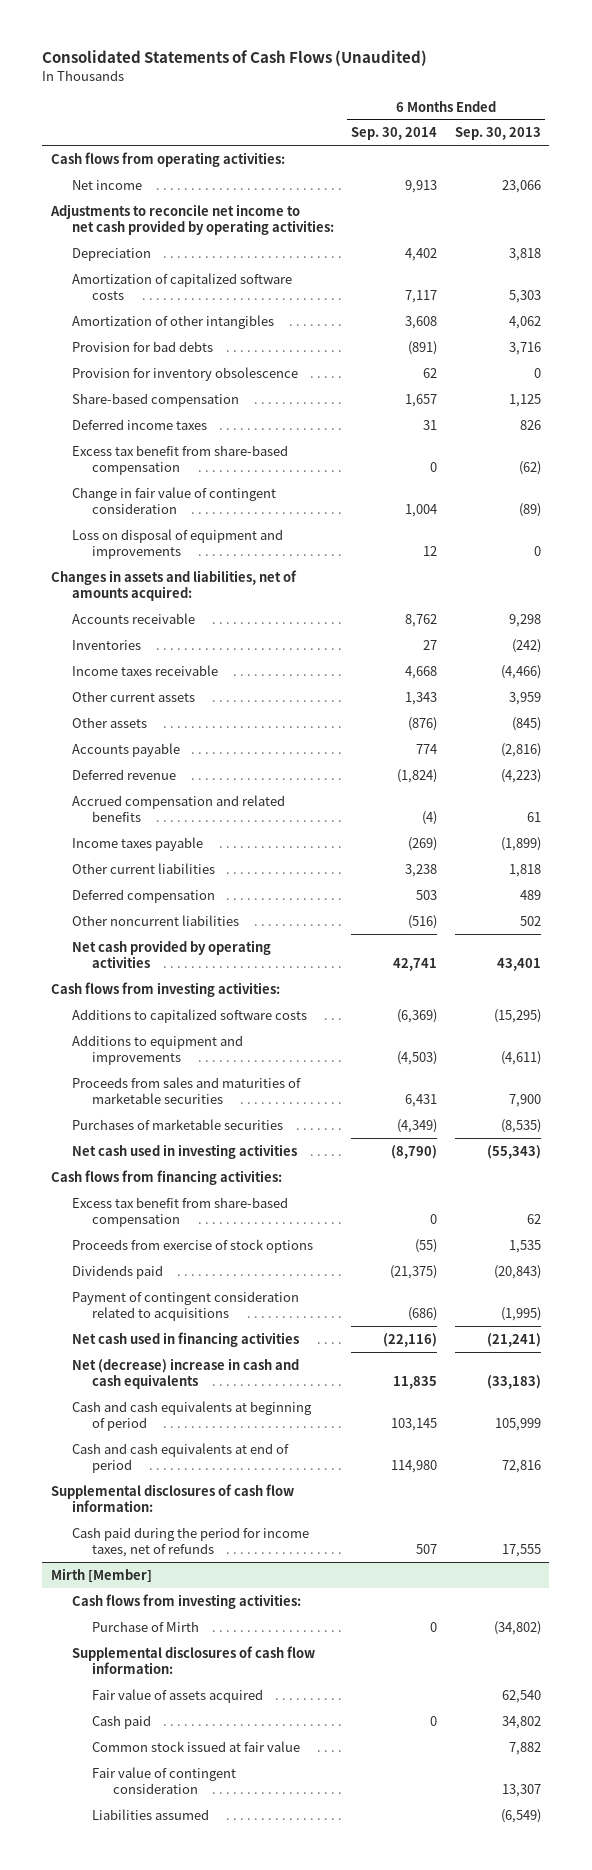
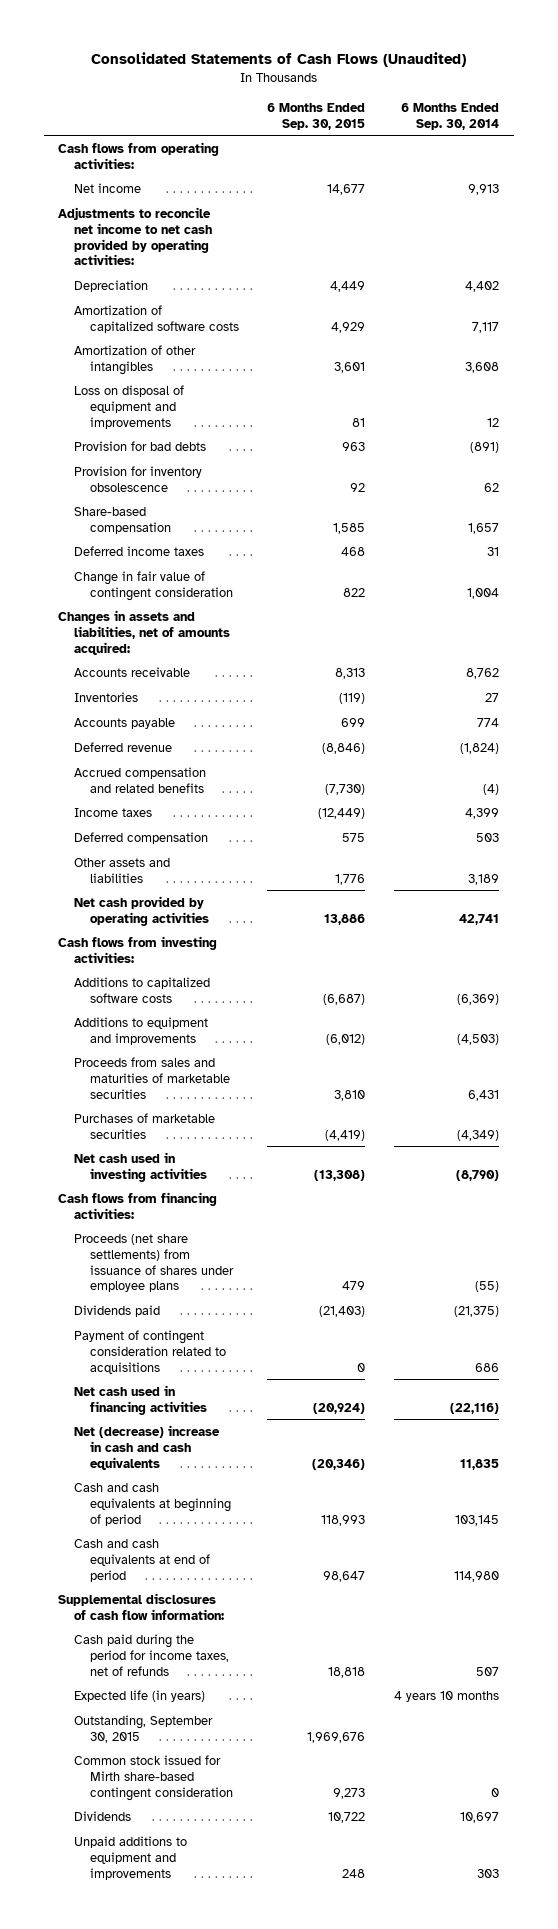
[454,127,541,141] Sep. 30, 2013 -> none
none -> [267,102,366,130] 6 Months Ended Sep. 30, 2015
[71,528,283,560] Loss on disposal of equipment and improvements -> [74,384,185,429] Loss on disposal of equipment and improvements
[71,444,288,476] Excess tax benefit from share-based compensation -> none
[71,664,218,676] Income taxes receivable -> none
[71,690,195,702] Other current assets -> none
[71,716,147,728] Other assets -> none
[71,862,215,874] Other current liabilities -> none
[71,836,203,851] Income taxes payable -> [74,807,153,817] Income taxes
[408,836,438,851] (269) -> [465,807,500,819] 4,399
[71,914,239,926] Other noncurrent liabilities -> none
none -> [74,857,171,883] Other assets and liabilities
[71,1196,288,1228] Excess tax benefit from share-based compensation -> none
[71,1238,313,1253] Proceeds from exercise of stock options -> [74,1233,234,1293] Proceeds (net share settlements) from issuance of shares under employee plans
[408,1307,438,1322] (686) -> [475,1362,500,1372] 686
[51,1567,153,1583] Mirth [Member] -> none
[71,1593,301,1609] Cash flows from investing activities: -> none
[92,1620,200,1632] Purchase of Mirth -> none
[71,1645,315,1675] Supplemental disclosures of cash flow information: -> none
[92,1688,264,1703] Fair value of assets acquired -> none
[92,1714,152,1729] Cash paid -> none
[92,1740,301,1752] Common stock issued at fair value -> none
[92,1766,237,1795] Fair value of contingent consideration -> none
[92,1808,210,1820] Liabilities assumed -> none
none -> [74,1689,206,1702] Expected life (in years)
none -> [74,1714,214,1743] Outstanding, September 30, 2015
none -> [74,1754,233,1801] Common stock issued for Mirth share-based contingent consideration
none -> [74,1810,132,1821] Dividends
none -> [74,1835,188,1880] Unpaid additions to equipment and improvements

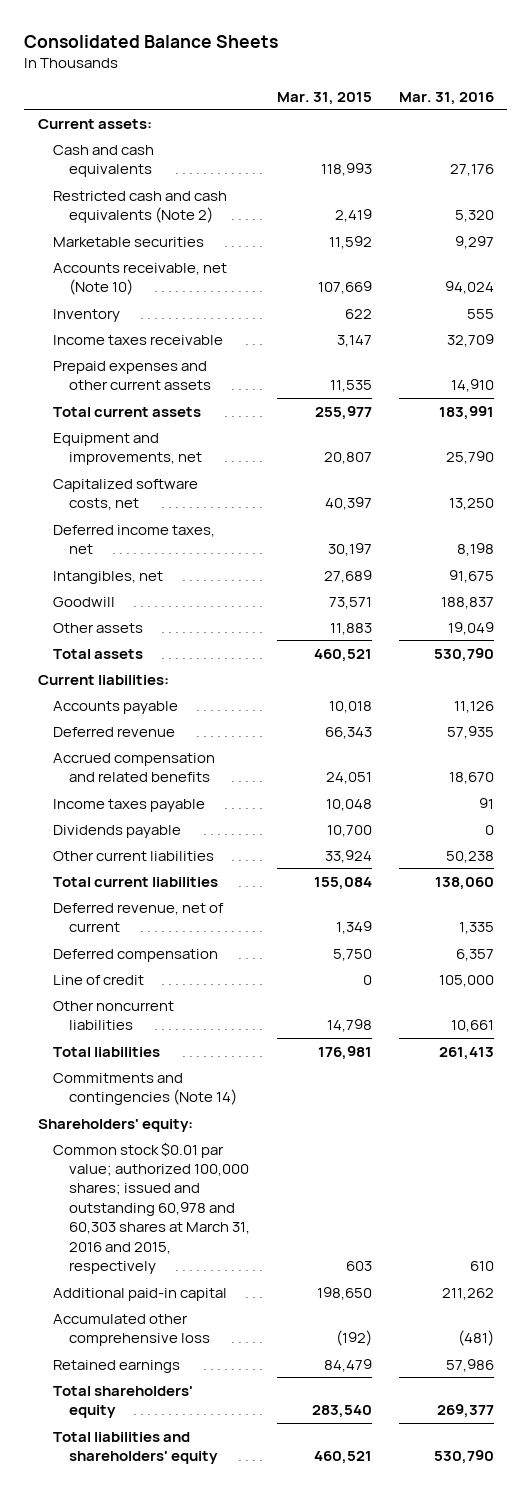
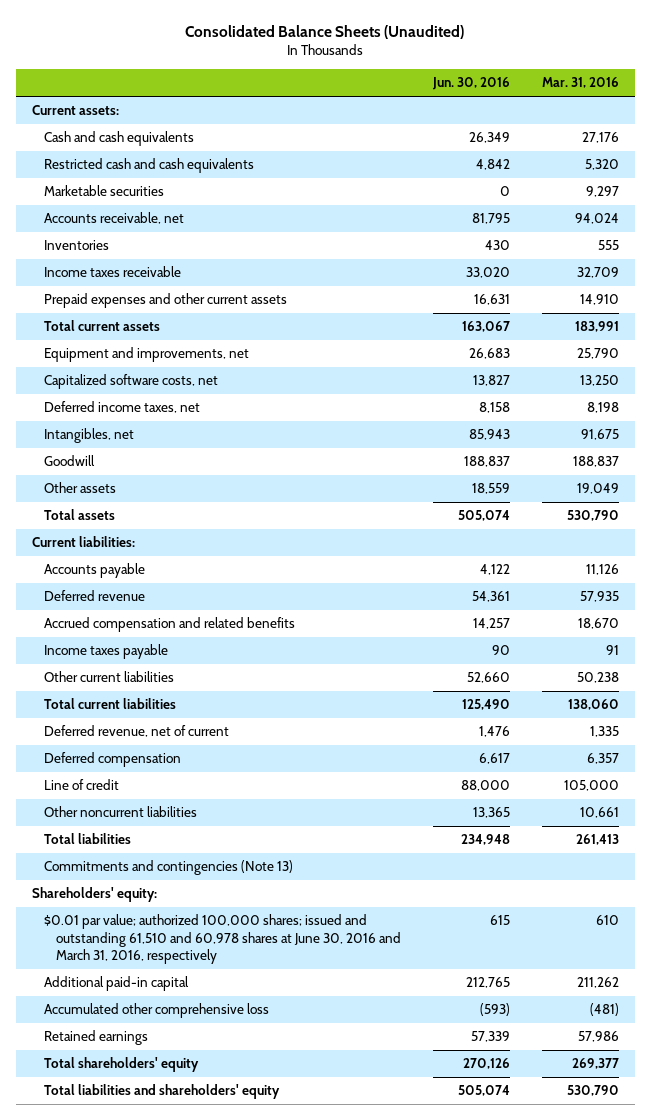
[24,34,279,48] Consolidated Balance Sheets -> [185,24,465,39] Consolidated Balance Sheets (Unaudited)
[276,91,372,105] Mar. 31, 2015 -> none
none -> [431,77,510,91] Jun. 30, 2016
[53,190,228,224] Restricted cash and cash equivalents (Note 2) -> [43,158,254,174] Restricted cash and cash equivalents
[53,262,228,296] Accounts receivable, net (Note 10) -> [43,212,184,225] Accounts receivable, net
[53,308,121,322] Inventory -> [43,240,109,251] Inventories
[53,824,182,838] Dividends payable -> none
[53,1072,237,1106] Commitments and contingencies (Note 14) -> [43,860,293,876] Commitments and contingencies (Note 13)
[53,1141,250,1275] Common stock $0.01 par value; authorized 100,000 shares; issued and outstanding 60,978 and 60,303 shares at March 31, 2016 and 2015, respectively -> [43,914,401,965] $0.01 par value; authorized 100,000 shares; issued and outstanding 61,510 and 60,978 shares at June 30, 2016 and March 31, 2016, respectively

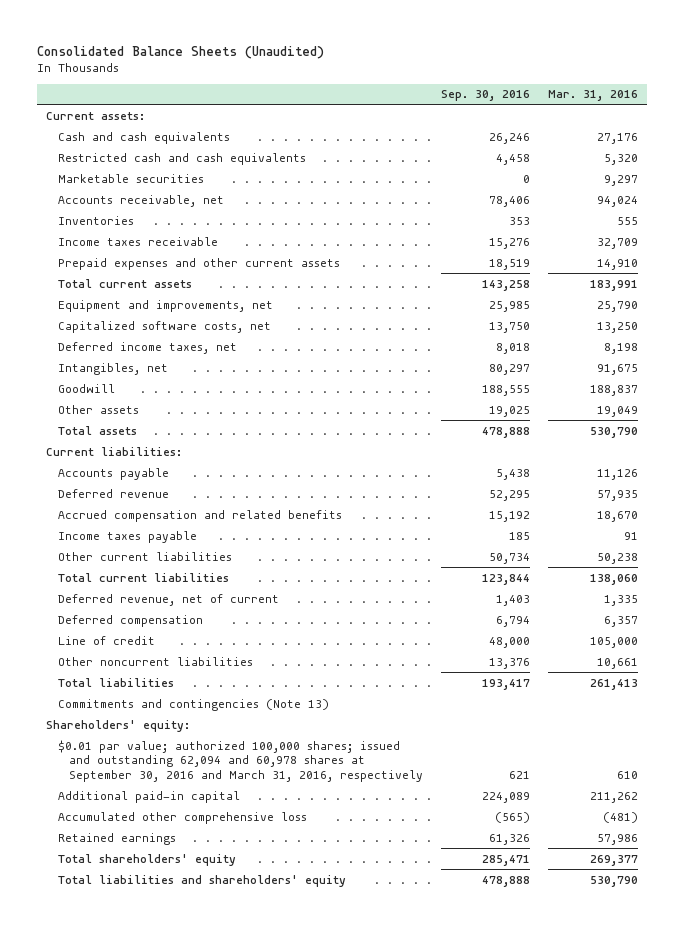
[431,77,510,91] Jun. 30, 2016 -> none
none -> [440,90,530,102] Sep. 30, 2016
[43,914,401,965] $0.01 par value; authorized 100,000 shares; issued and outstanding 61,510 and 60,978 shares at June 30, 2016 and March 31, 2016, respectively -> [57,739,423,782] $0.01 par value; authorized 100,000 shares; issued and outstanding 62,094 and 60,978 shares at September 30, 2016 and March 31, 2016, respectively

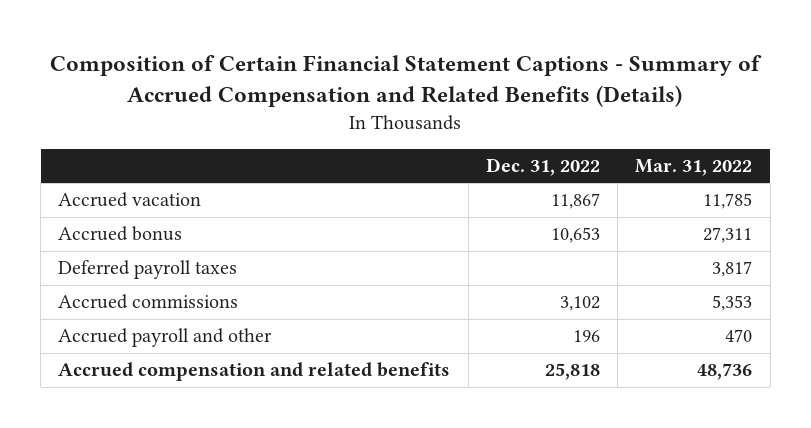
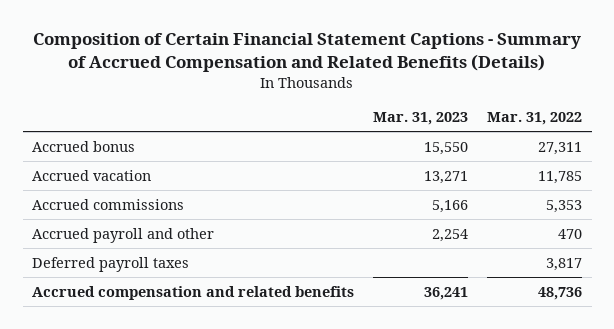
[485,158,600,177] Dec. 31, 2022 -> none
none -> [373,112,469,126] Mar. 31, 2023
[58,192,202,208] Accrued vacation -> [32,169,152,181] Accrued vacation
[58,260,238,280] Deferred payroll taxes -> [32,256,190,272] Deferred payroll taxes

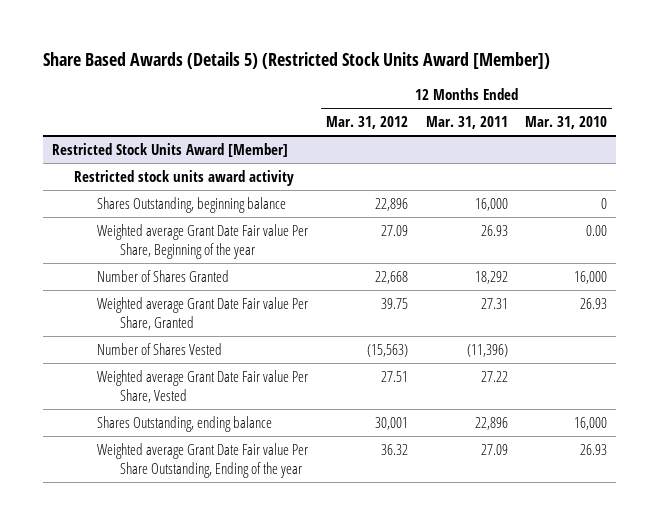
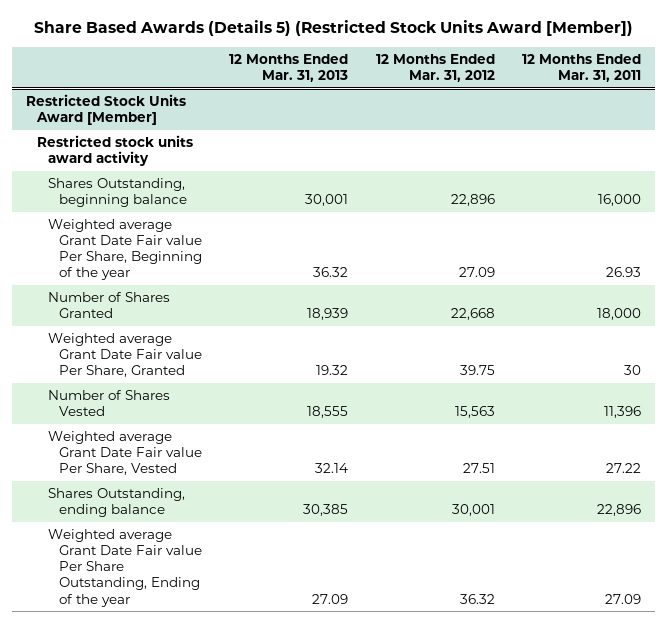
[525,116,608,130] Mar. 31, 2010 -> none
none -> [229,54,349,83] 12 Months Ended Mar. 31, 2013
[474,270,508,284] 18,292 -> [597,308,642,321] 18,000
[480,297,508,309] 27.31 -> [624,365,642,376] 30
[366,343,408,357] (15,563) -> [454,406,495,419] 15,563
[466,343,508,357] (11,396) -> [604,406,642,419] 11,396

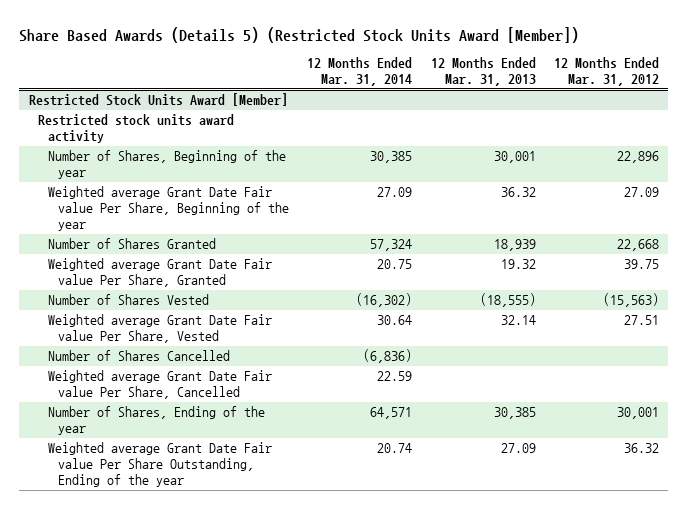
[522,54,642,83] 12 Months Ended Mar. 31, 2011 -> none
none -> [307,57,413,87] 12 Months Ended Mar. 31, 2014
[47,178,187,208] Shares Outstanding, beginning balance -> [47,150,286,180] Number of Shares, Beginning of the year
[307,406,349,419] 18,555 -> [479,293,536,308] (18,555)
[454,406,495,419] 15,563 -> [603,293,660,308] (15,563)
none -> [47,350,230,362] Number of Shares Cancelled
none -> [47,370,272,400] Weighted average Grant Date Fair value Per Share, Cancelled
[47,488,185,518] Shares Outstanding, ending balance -> [47,406,265,436] Number of Shares, Ending of the year

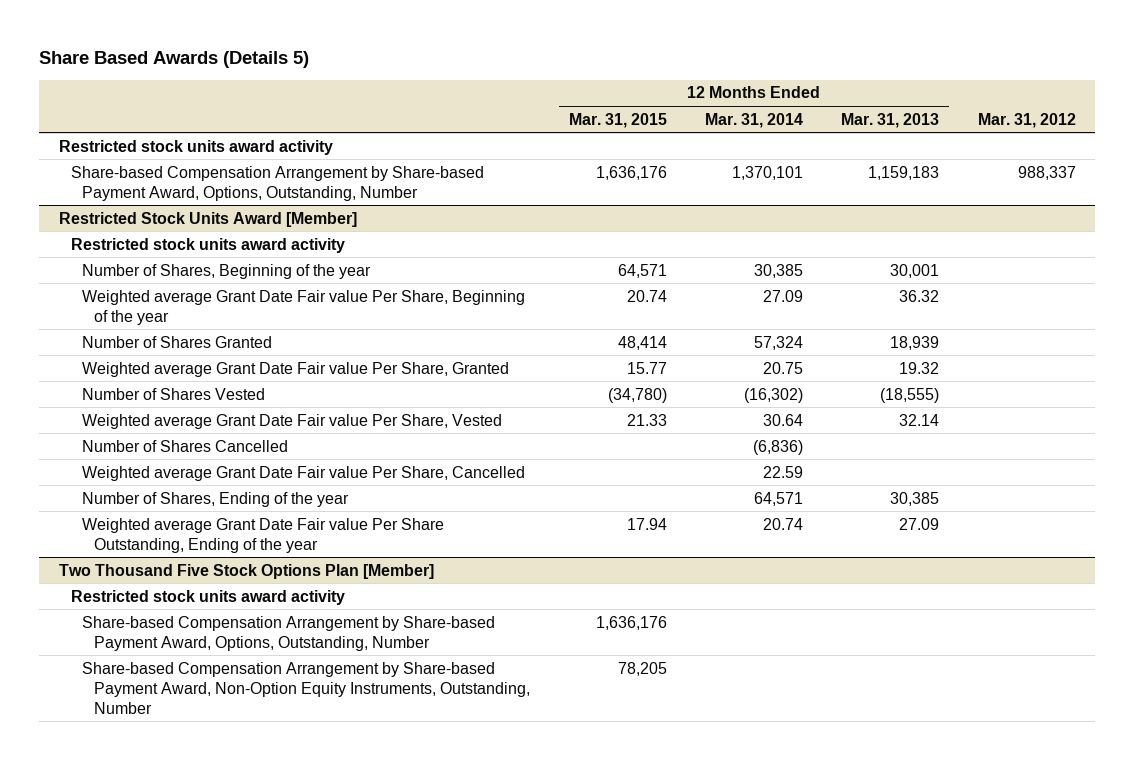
[19,26,580,43] Share Based Awards (Details 5) (Restricted Stock Units Award [Member]) -> [39,51,310,69] Share Based Awards (Details 5)
[554,57,660,87] 12 Months Ended Mar. 31, 2012 -> none
none -> [568,112,667,128] Mar. 31, 2015
none -> [977,112,1076,128] Mar. 31, 2012
none -> [58,139,333,155] Restricted stock units award activity
none -> [70,165,484,201] Share-based Compensation Arrangement by Share-based Payment Award, Options, Outstanding, Number
none -> [58,563,434,579] Two Thousand Five Stock Options Plan [Member]
none -> [70,589,345,605] Restricted stock units award activity
none -> [82,615,496,651] Share-based Compensation Arrangement by Share-based Payment Award, Options, Outstanding, Number
none -> [82,661,531,714] Share-based Compensation Arrangement by Share-based Payment Award, Non-Option Equity Instruments, Outstanding, Number

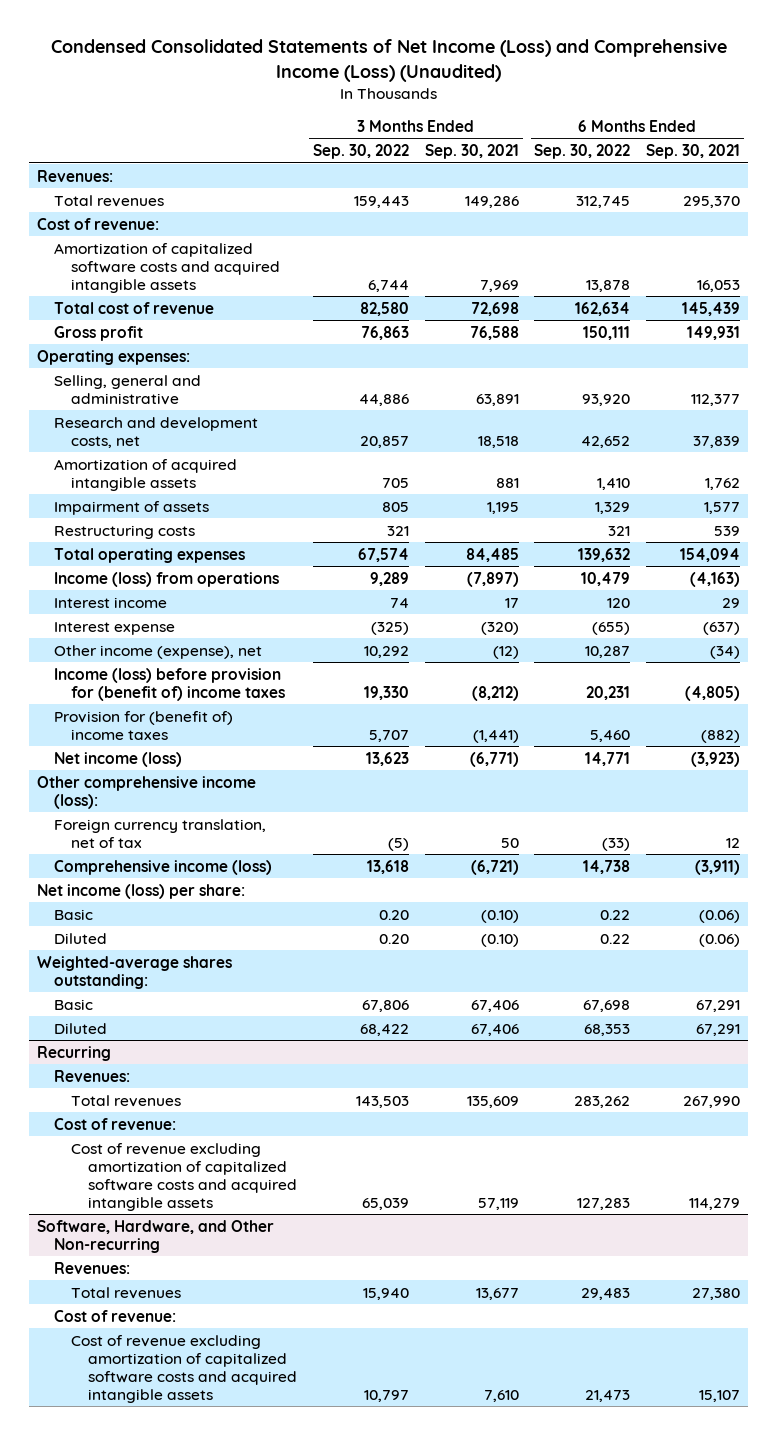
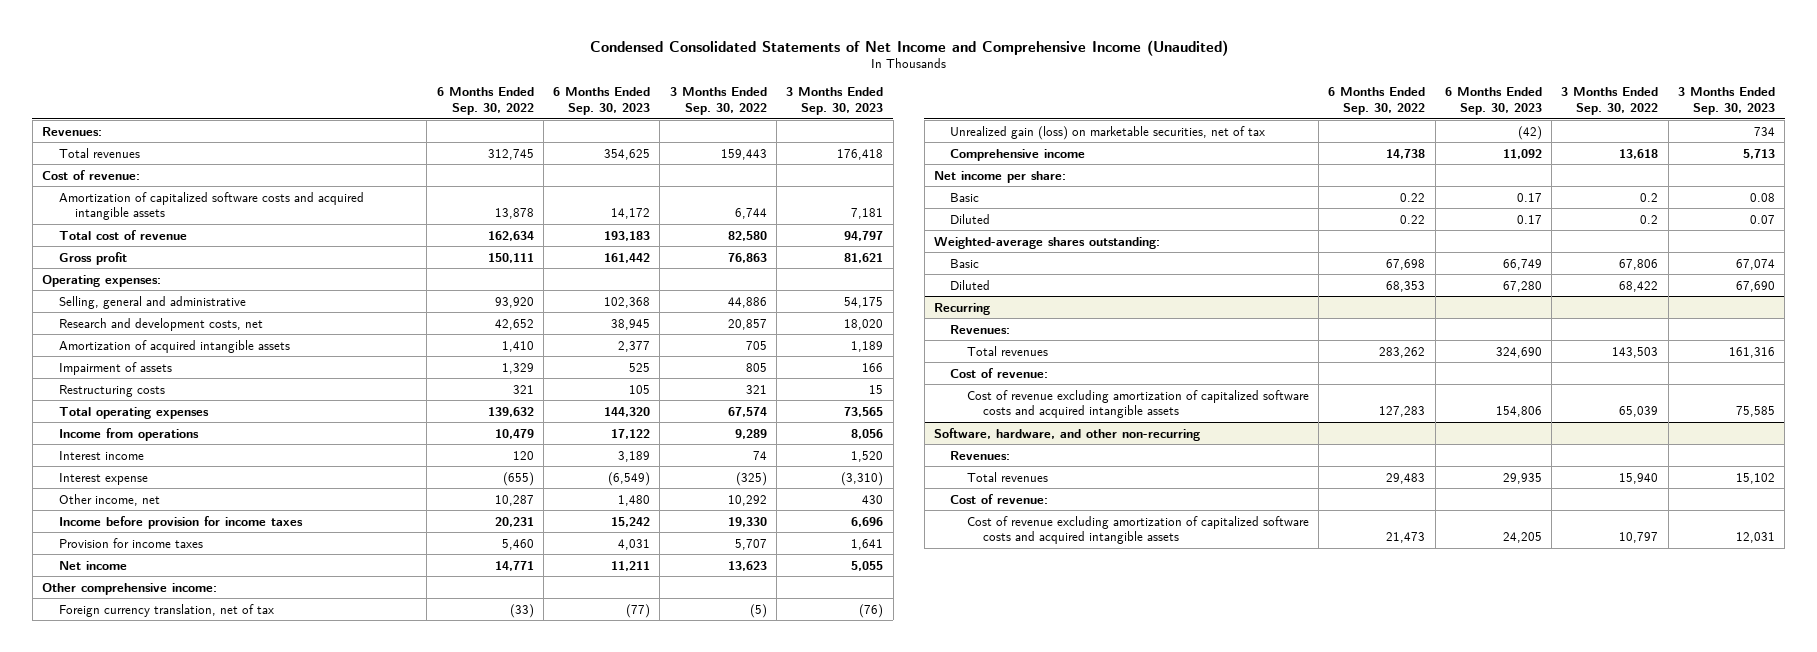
[50,39,727,82] Condensed Consolidated Statements of Net Income (Loss) and Comprehensive Income (Loss) (Unaudited) -> [589,39,1228,56] Condensed Consolidated Statements of Net Income and Comprehensive Income (Unaudited)
[424,144,519,160] Sep. 30, 2021 -> none
[646,144,741,160] Sep. 30, 2021 -> none
none -> [553,87,651,115] 6 Months Ended Sep. 30, 2023
none -> [786,87,884,115] 3 Months Ended Sep. 30, 2023
[54,571,280,587] Income (loss) from operations -> [58,427,199,441] Income from operations
[54,644,263,659] Other income (expense), net -> [58,493,160,506] Other income, net
[54,667,286,701] Income (loss) before provision for (benefit of) income taxes -> [58,515,303,529] Income before provision for income taxes
[54,710,234,740] Provision for (benefit of) income taxes -> [58,537,203,548] Provision for income taxes
[54,751,183,767] Net income (loss) -> [58,560,127,570] Net income
[37,775,257,809] Other comprehensive income (loss): -> [42,582,218,595] Other comprehensive income:
none -> [950,125,1266,140] Unrealized gain (loss) on marketable securities, net of tax
[54,859,273,875] Comprehensive income (loss) -> [950,148,1086,161] Comprehensive income
[37,883,246,899] Net income (loss) per share: -> [933,170,1066,183] Net income per share:
[378,909,409,920] 0.20 -> [1640,192,1659,202] 0.2
[378,933,409,944] 0.20 -> [1640,214,1659,224] 0.2
[37,1219,275,1253] Software, Hardware, and Other Non-recurring -> [933,427,1200,441] Software, hardware, and other non-recurring

